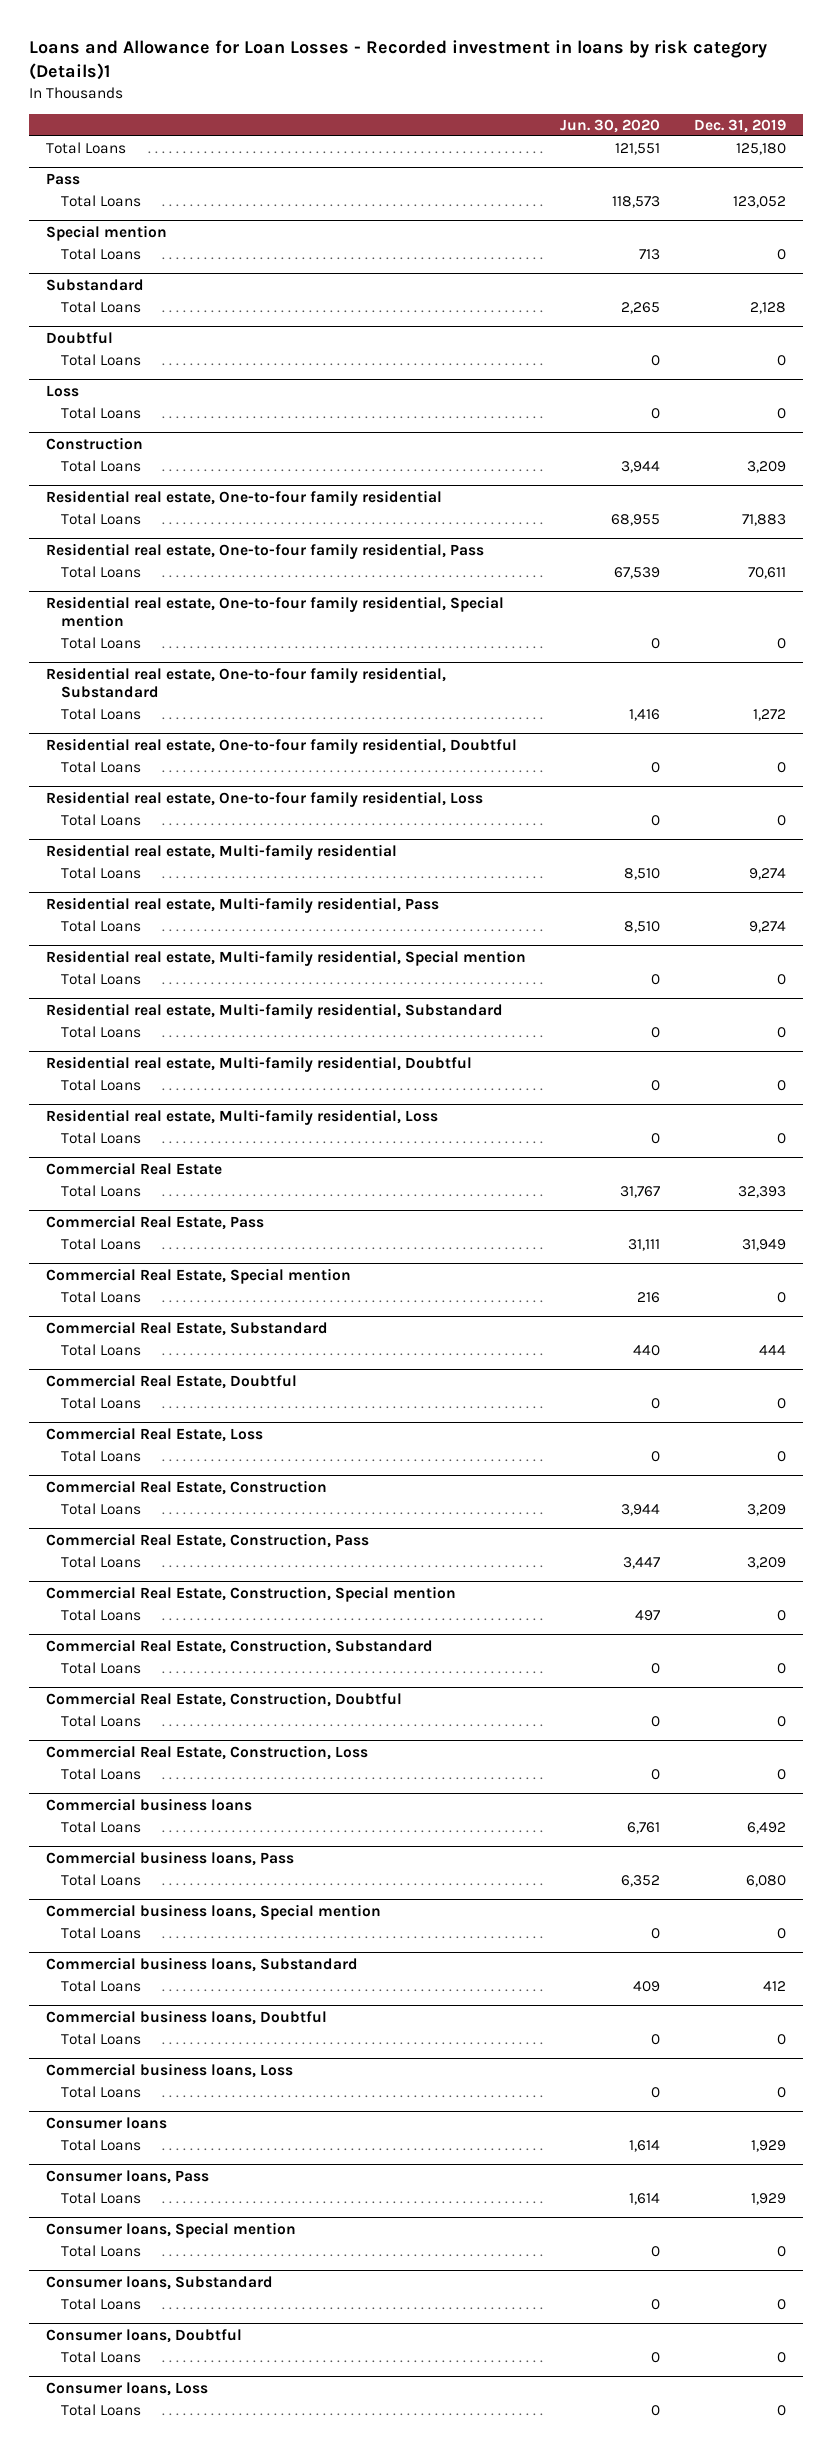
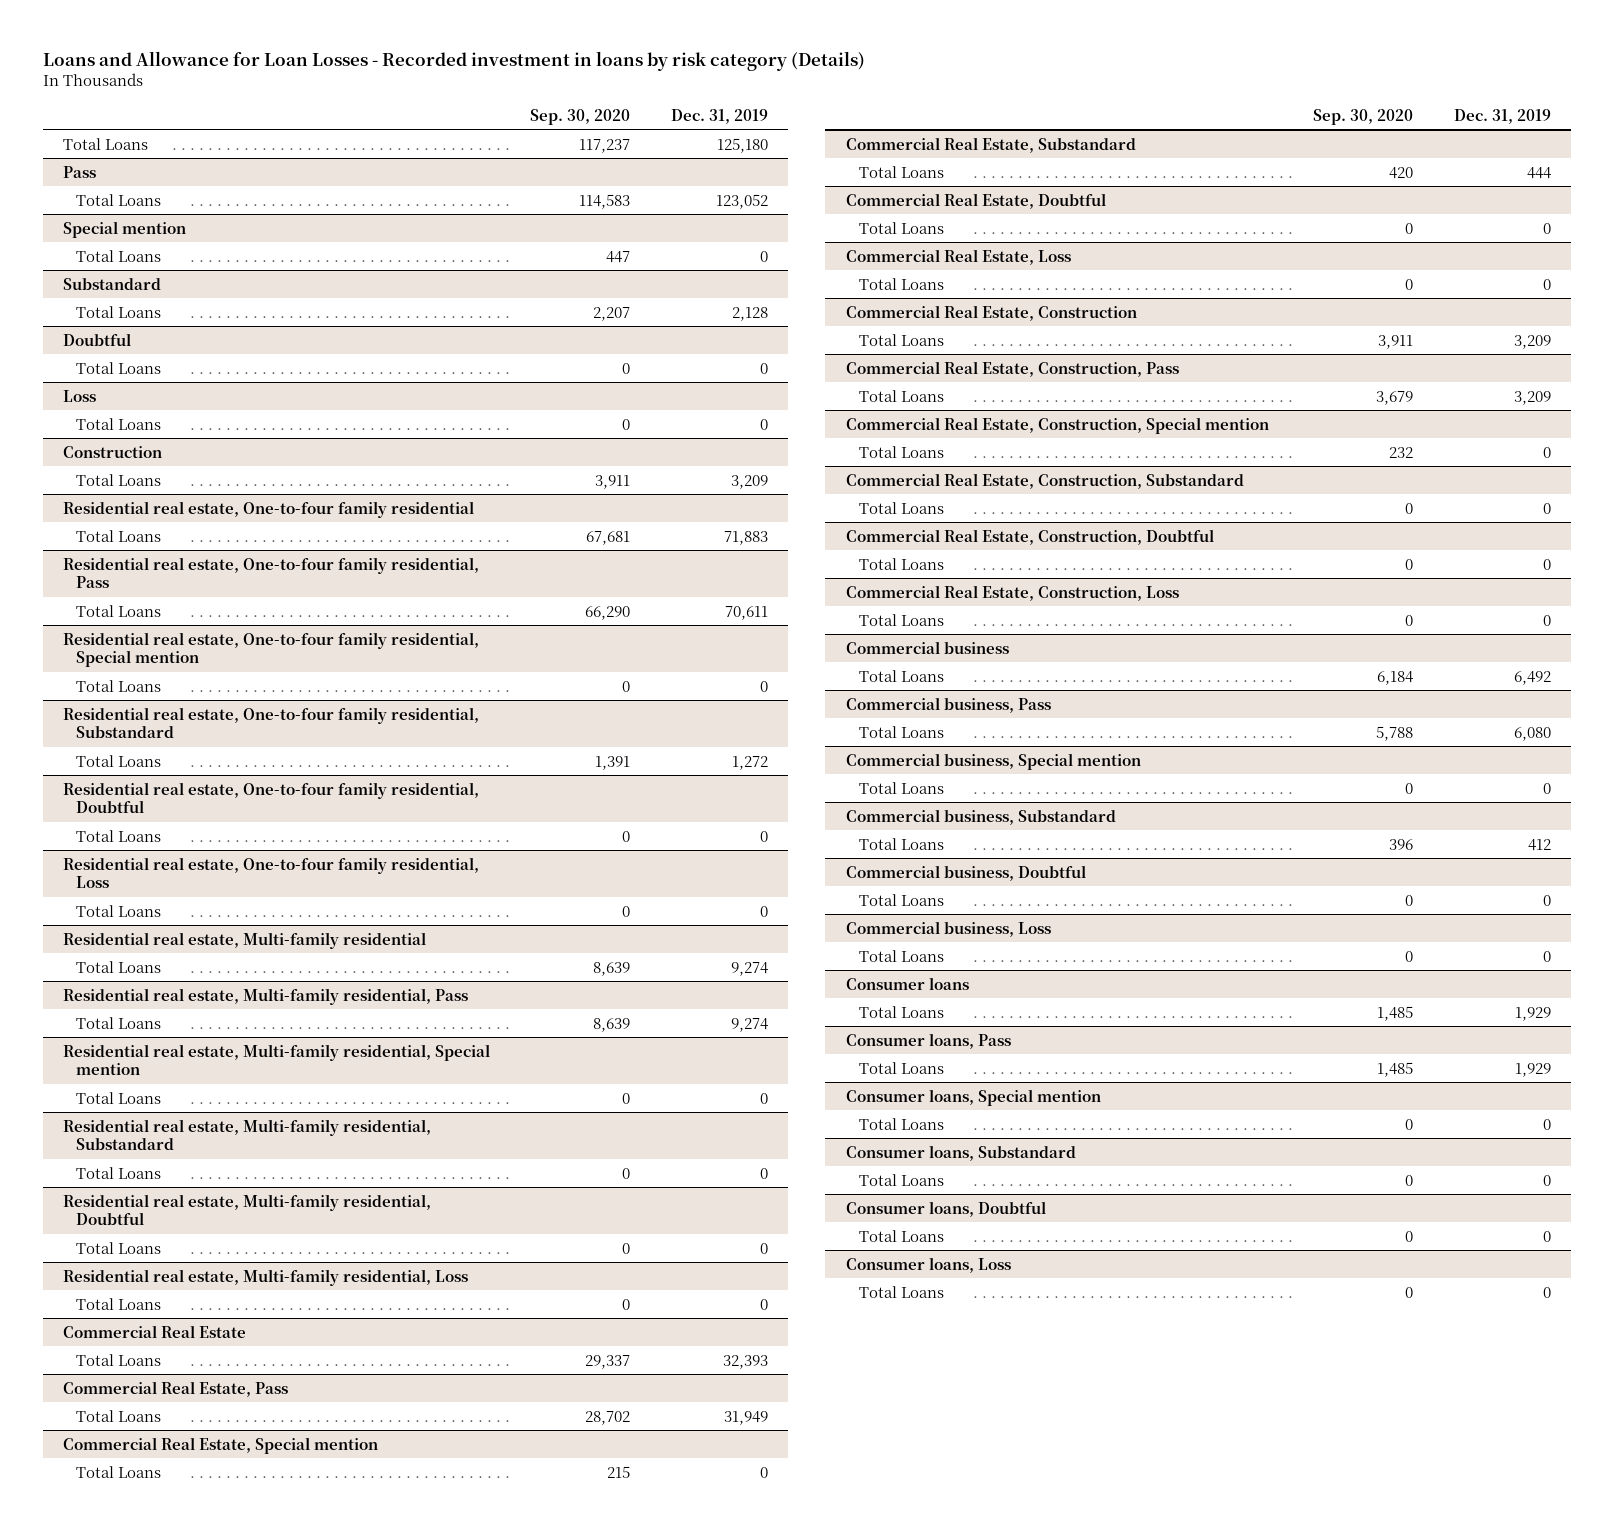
[29,40,768,81] Loans and Allowance for Loan Losses - Recorded investment in loans by risk category (Details)1 -> [42,50,865,71] Loans and Allowance for Loan Losses - Recorded investment in loans by risk category (Details)
[559,118,660,133] Jun. 30, 2020 -> none
none -> [530,108,631,125] Sep. 30, 2020
[46,1797,253,1811] Commercial business loans -> [845,640,1009,654] Commercial business
[46,1850,295,1866] Commercial business loans, Pass -> [845,696,1051,713] Commercial business, Pass
[46,1903,382,1920] Commercial business loans, Special mention -> [845,752,1141,770] Commercial business, Special mention
[46,1956,359,1972] Commercial business loans, Substandard -> [845,808,1116,825] Commercial business, Substandard
[46,2009,328,2025] Commercial business loans, Doubtful -> [845,864,1086,881] Commercial business, Doubtful
[46,2062,294,2078] Commercial business loans, Loss -> [845,920,1051,937] Commercial business, Loss

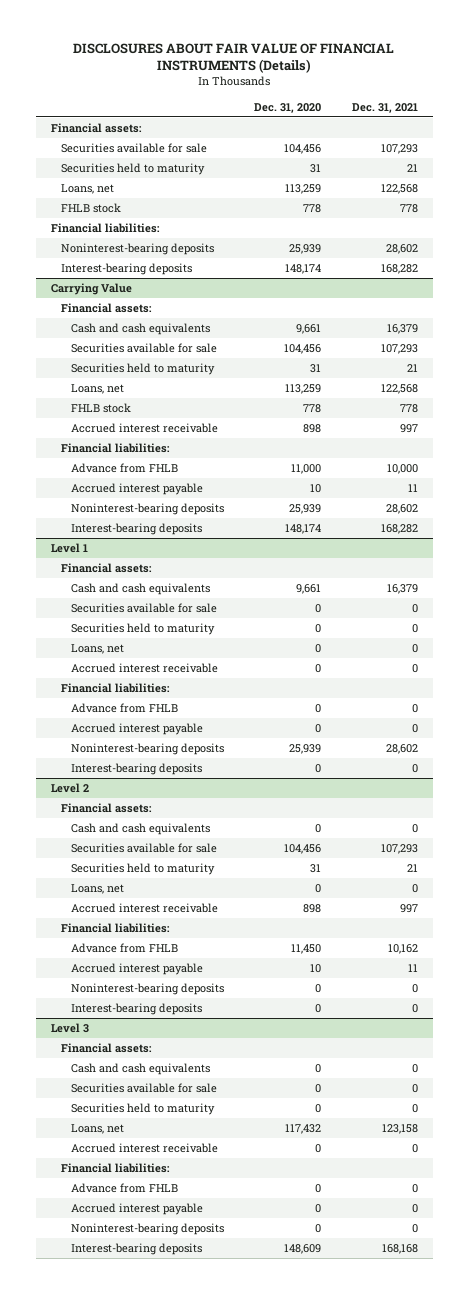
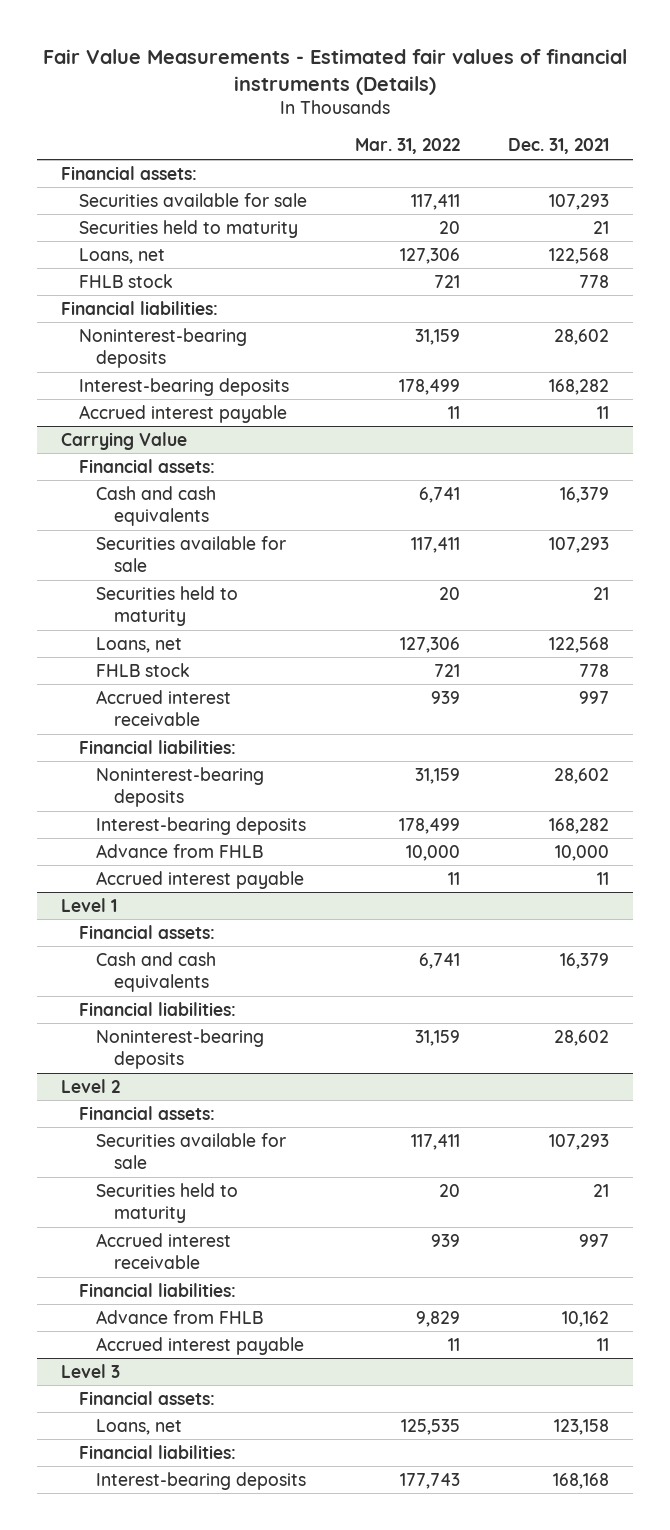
[73,42,395,74] DISCLOSURES ABOUT FAIR VALUE OF FINANCIAL INSTRUMENTS (Details) -> [43,49,628,96] Fair Value Measurements - Estimated fair values of financial instruments (Details)
[254,102,322,113] Dec. 31, 2020 -> none
none -> [354,138,460,155] Mar. 31, 2022
none -> [78,404,287,423] Accrued interest payable
[70,463,178,474] Advance from FHLB -> [96,843,264,858] Advance from FHLB
[70,483,203,496] Accrued interest payable -> [96,870,305,889] Accrued interest payable
[70,603,217,614] Securities available for sale -> none
[70,623,215,636] Securities held to maturity -> none
[70,644,124,655] Loans, net -> none
[70,663,218,674] Accrued interest receivable -> none
[70,703,178,714] Advance from FHLB -> none
[70,723,203,736] Accrued interest payable -> none
[70,763,202,776] Interest-bearing deposits -> none
[70,823,210,836] Cash and cash equivalents -> none
[70,884,124,895] Loans, net -> none
[70,983,224,996] Noninterest-bearing deposits -> none
[70,1003,202,1016] Interest-bearing deposits -> none
[70,1063,210,1076] Cash and cash equivalents -> none
[70,1083,217,1094] Securities available for sale -> none
[70,1103,215,1116] Securities held to maturity -> none
[70,1143,218,1154] Accrued interest receivable -> none
[70,1183,178,1194] Advance from FHLB -> none
[70,1203,203,1216] Accrued interest payable -> none
[70,1223,224,1236] Noninterest-bearing deposits -> none

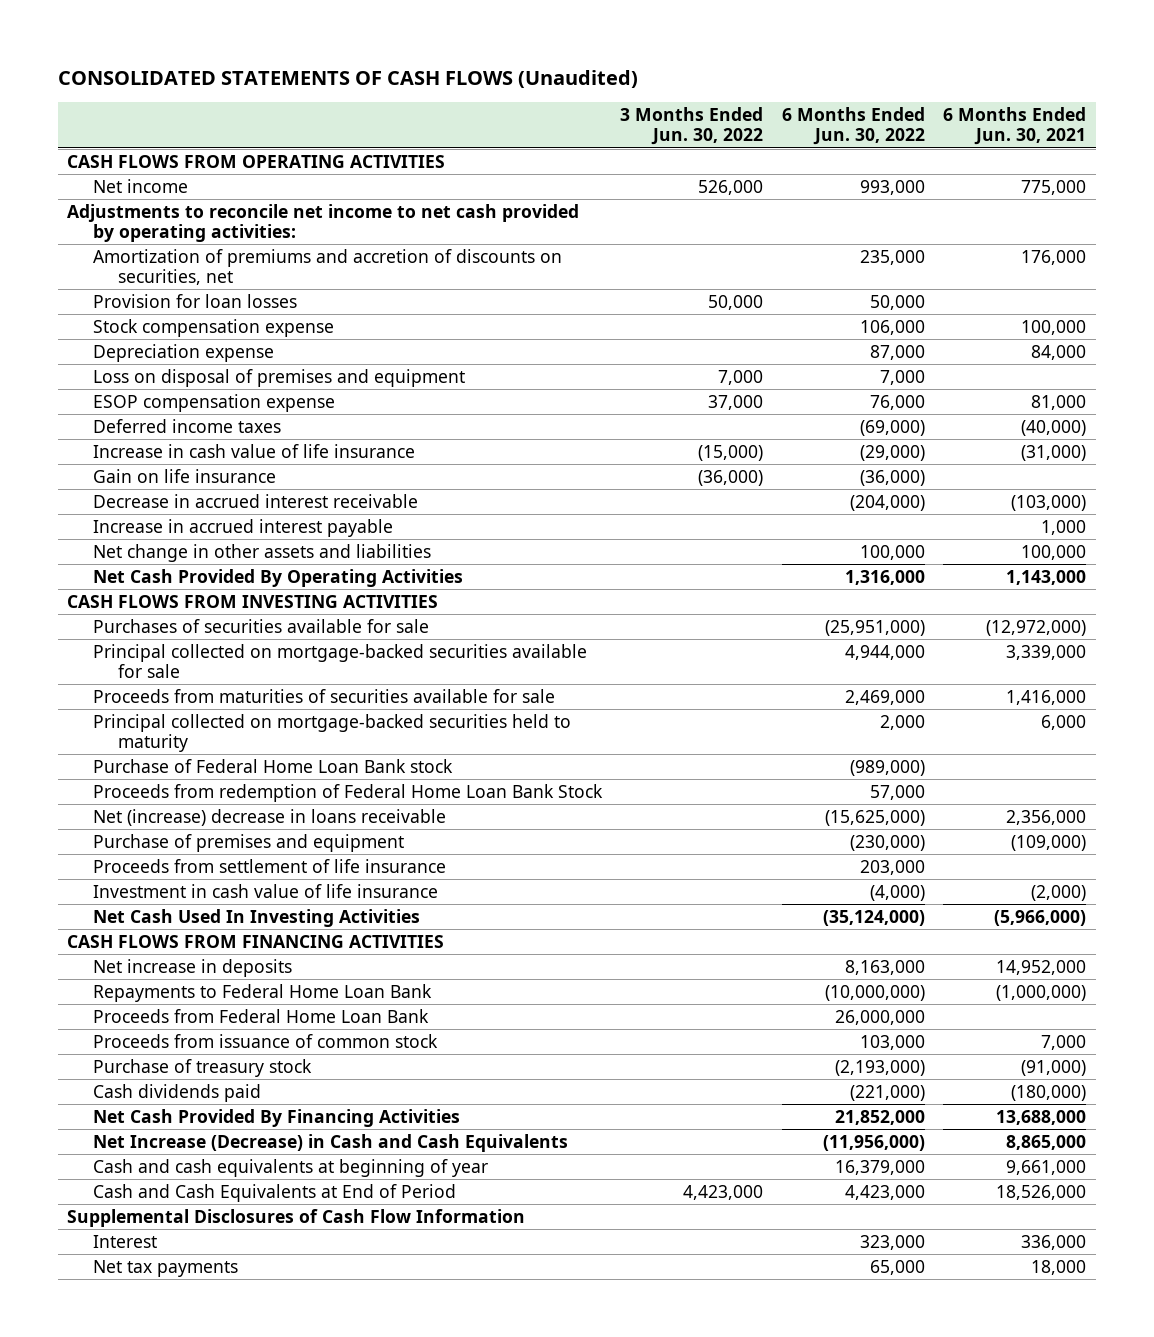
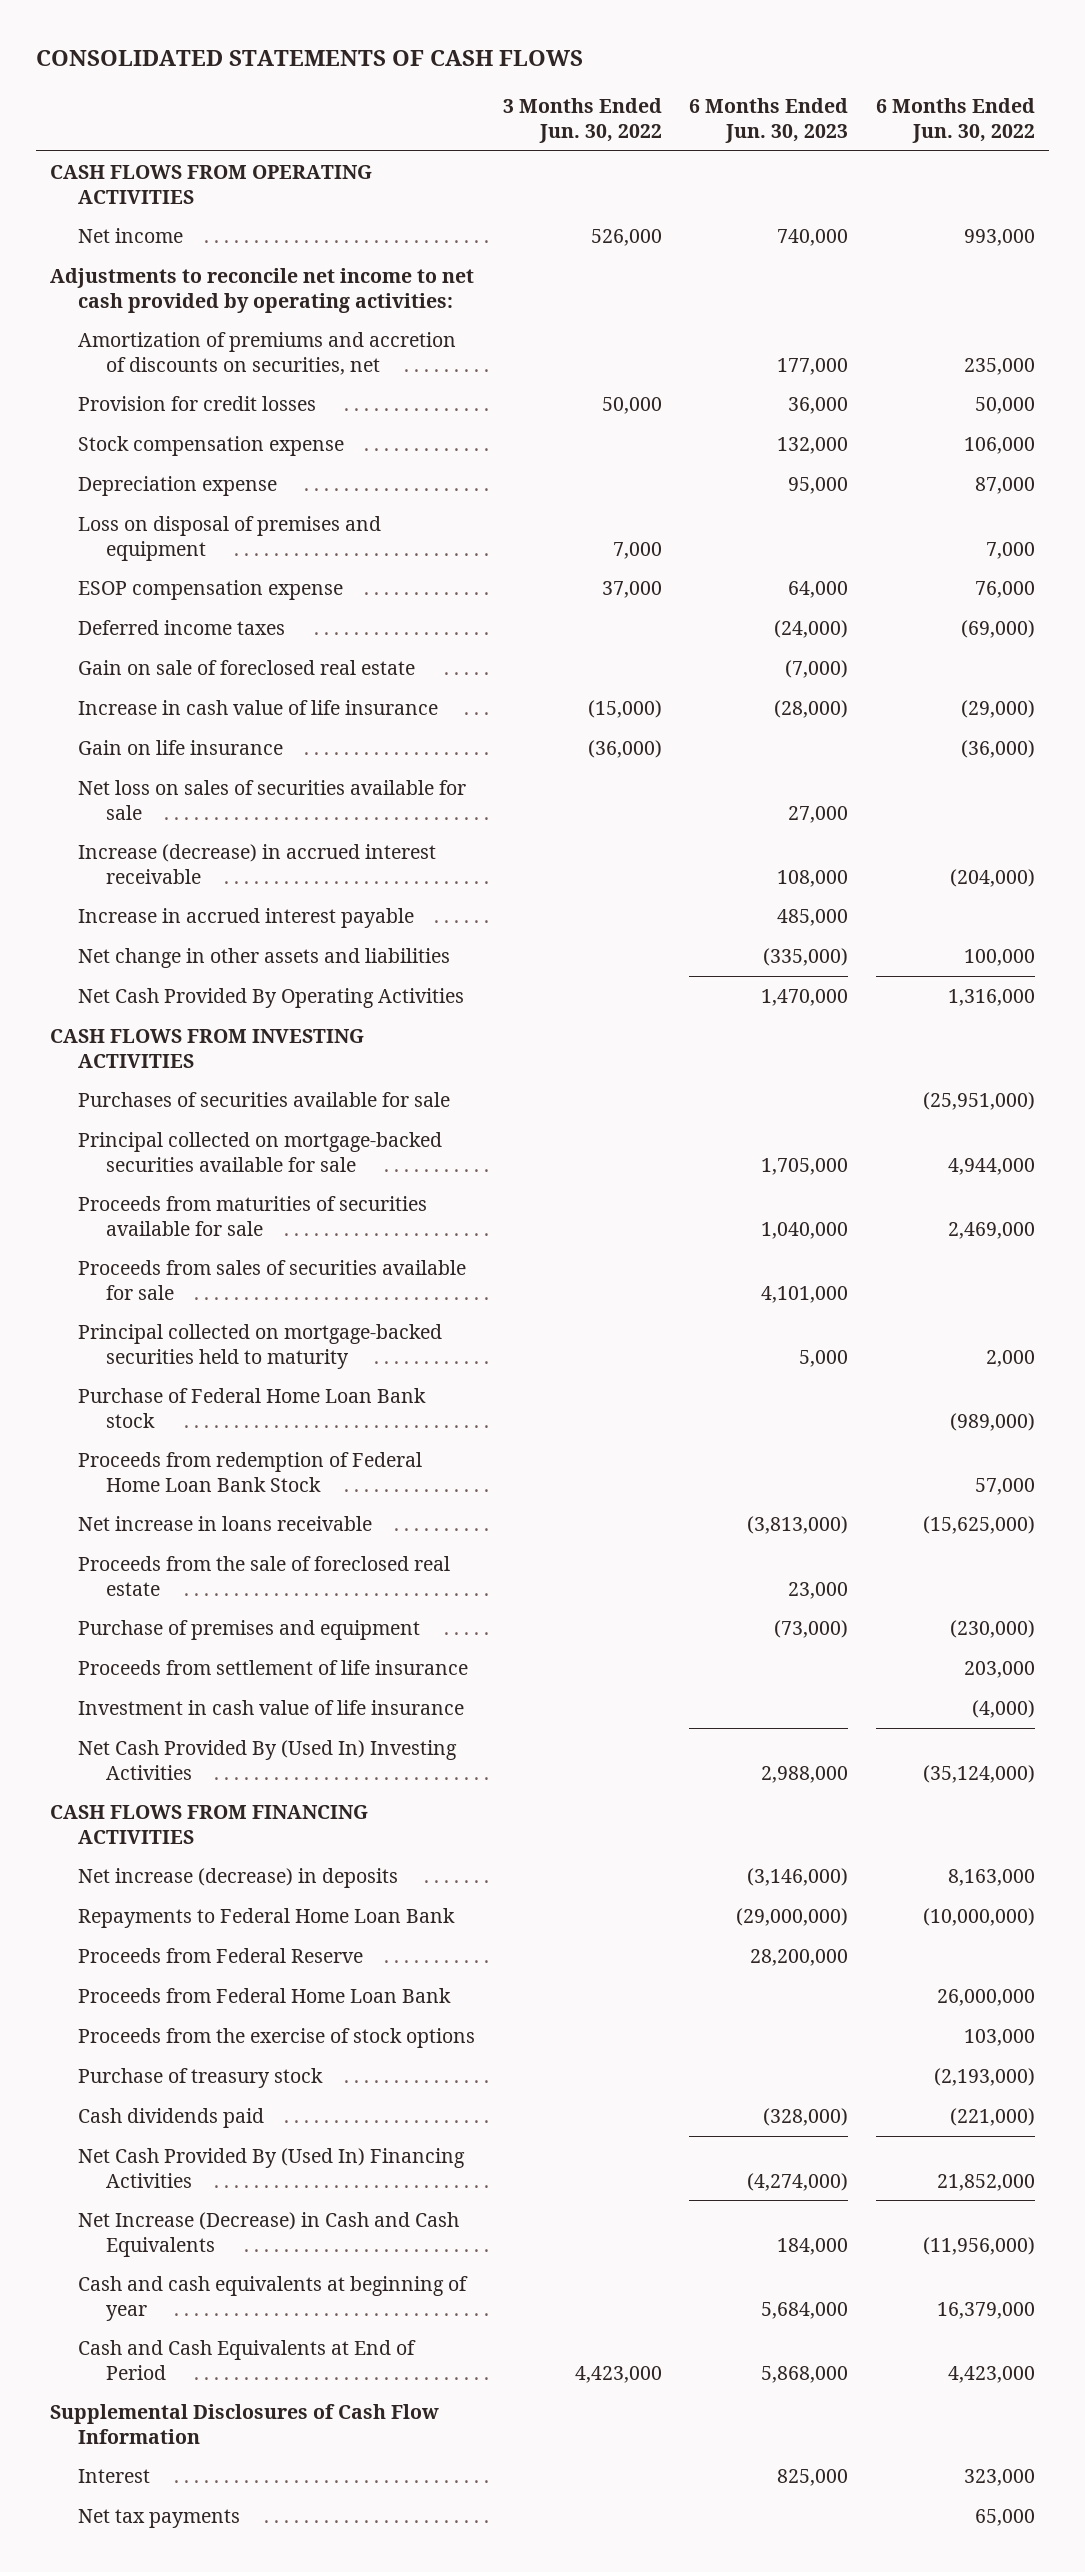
[57,69,638,88] CONSOLIDATED STATEMENTS OF CASH FLOWS (Unaudited) -> [35,50,583,67] CONSOLIDATED STATEMENTS OF CASH FLOWS
[943,107,1087,146] 6 Months Ended Jun. 30, 2021 -> none
none -> [689,98,849,143] 6 Months Ended Jun. 30, 2023
[92,293,297,308] Provision for loan losses -> [77,395,316,411] Provision for credit losses
none -> [77,659,415,675] Gain on sale of foreclosed real estate
none -> [77,779,466,820] Net loss on sales of securities available for sale
[92,493,418,508] Decrease in accrued interest receivable -> [77,843,436,884] Increase (decrease) in accrued interest receivable
none -> [77,1259,466,1300] Proceeds from sales of securities available for sale
[92,808,446,826] Net (increase) decrease in loans receivable -> [77,1515,372,1531] Net increase in loans receivable
none -> [77,1555,450,1596] Proceeds from the sale of foreclosed real estate
[92,908,420,927] Net Cash Used In Investing Activities -> [77,1739,457,1780] Net Cash Provided By (Used In) Investing Activities
[92,958,292,977] Net increase in deposits -> [77,1867,398,1888] Net increase (decrease) in deposits
none -> [77,1947,363,1963] Proceeds from Federal Reserve
[92,1033,438,1048] Proceeds from issuance of common stock -> none
none -> [77,2027,475,2048] Proceeds from the exercise of stock options
[92,1108,460,1127] Net Cash Provided By Financing Activities -> [77,2147,465,2188] Net Cash Provided By (Used In) Financing Activities

